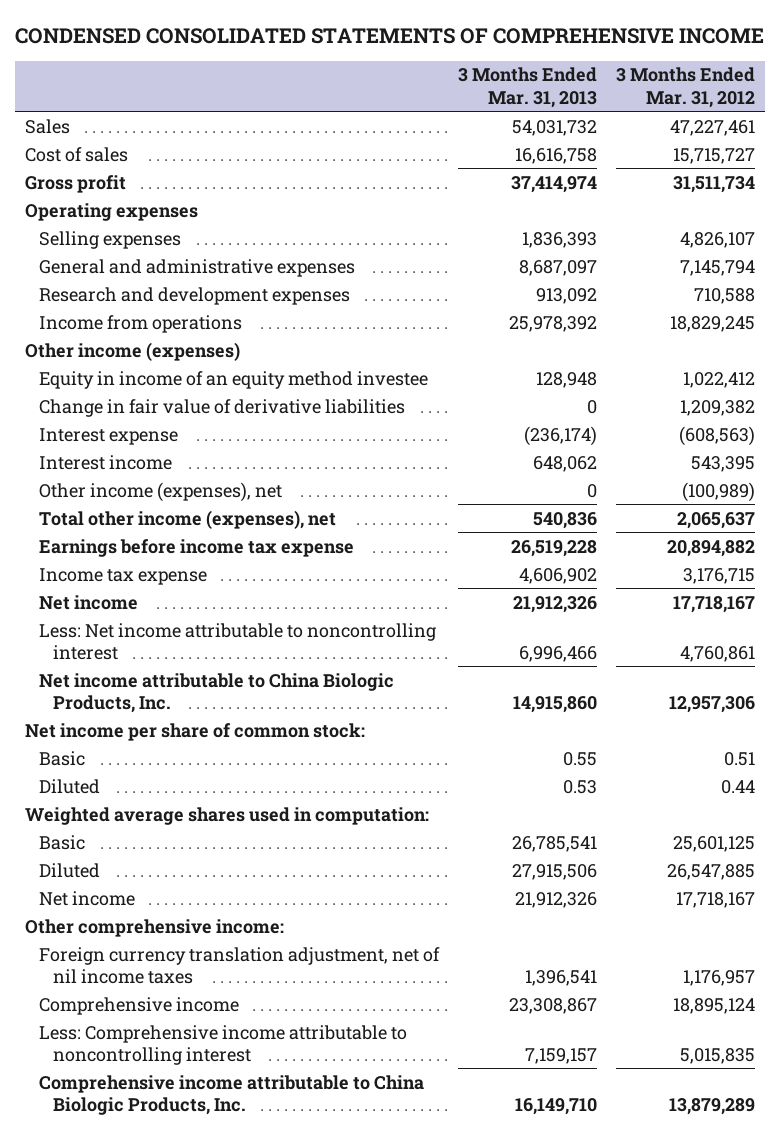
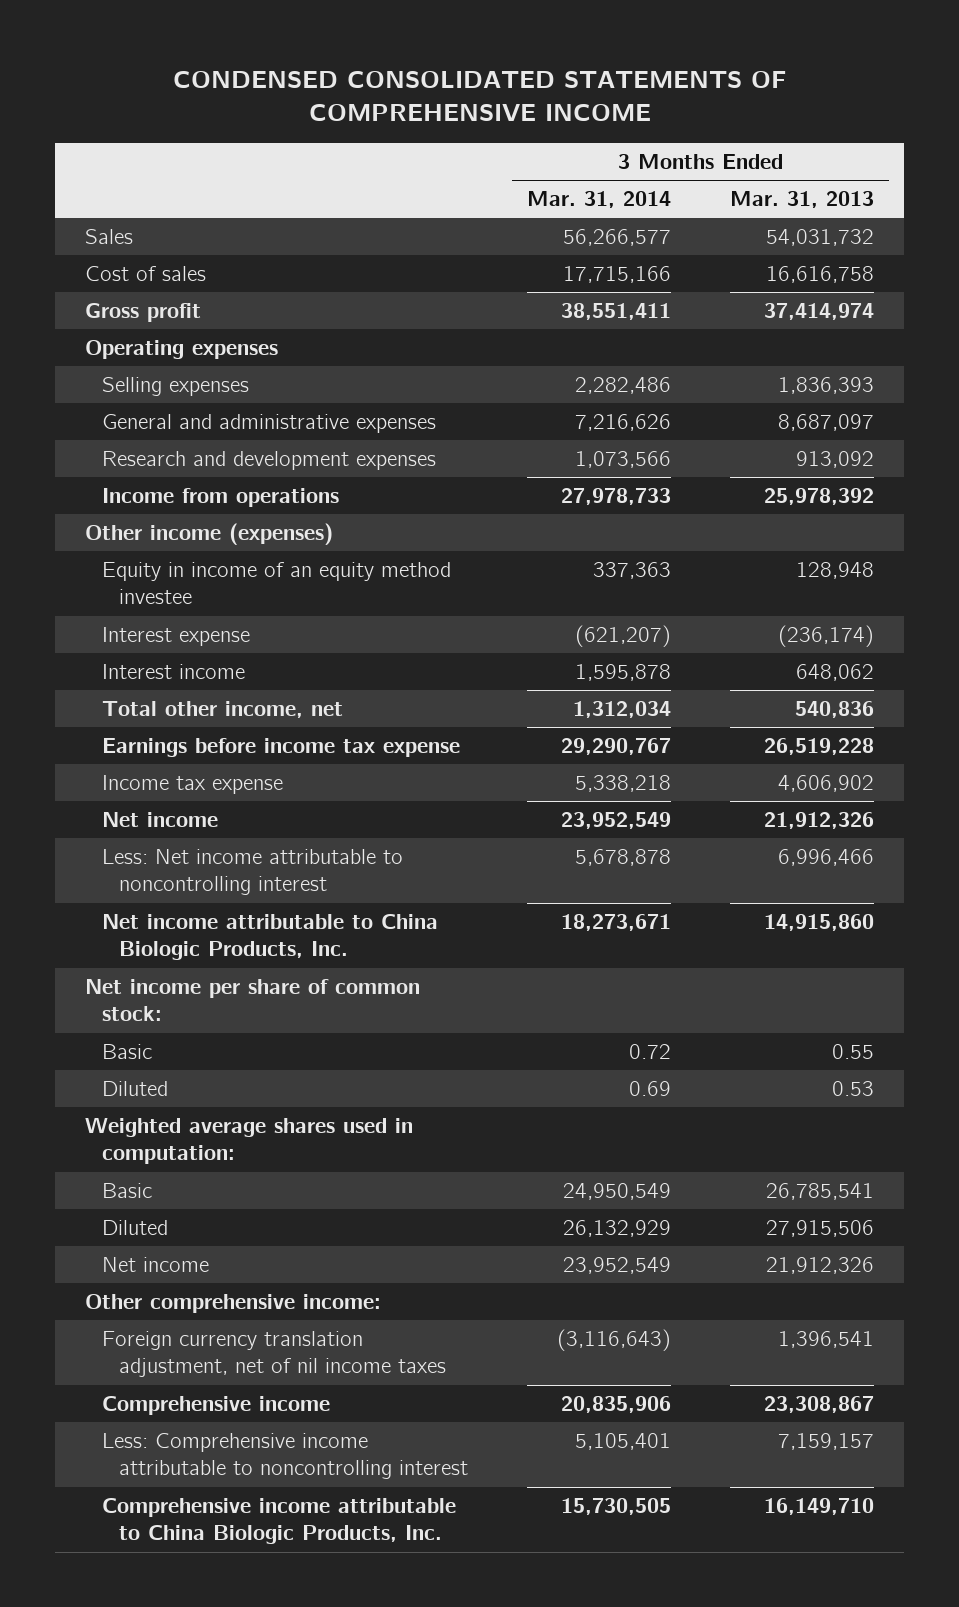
[616,67,756,108] 3 Months Ended Mar. 31, 2012 -> none
none -> [527,191,672,209] Mar. 31, 2014
[38,398,405,417] Change in fair value of derivative liabilities -> none
[38,481,282,502] Other income (expenses), net -> none
[38,509,336,529] Total other income (expenses), net -> [101,701,343,719] Total other income, net

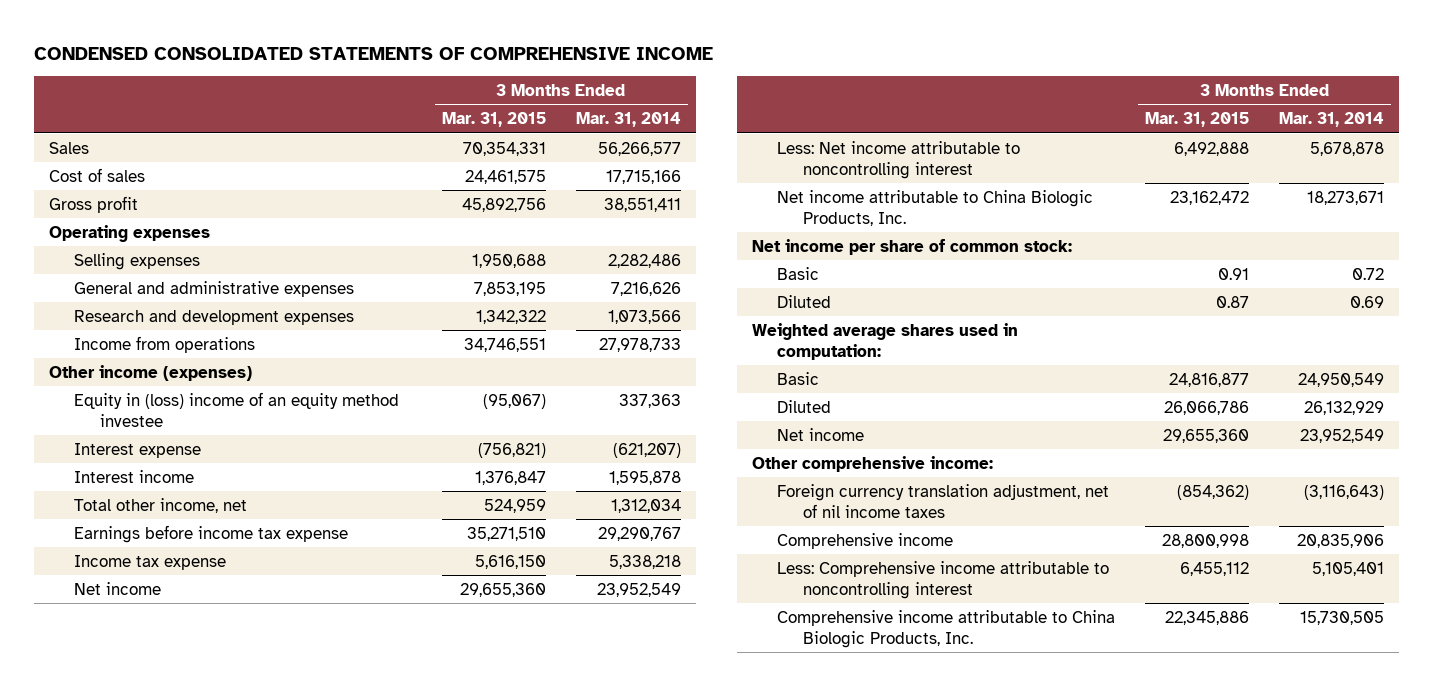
[730,191,875,209] Mar. 31, 2013 -> none
none -> [442,112,547,128] Mar. 31, 2015
[101,562,451,605] Equity in income of an equity method investee -> [74,391,400,427] Equity in (loss) income of an equity method investee

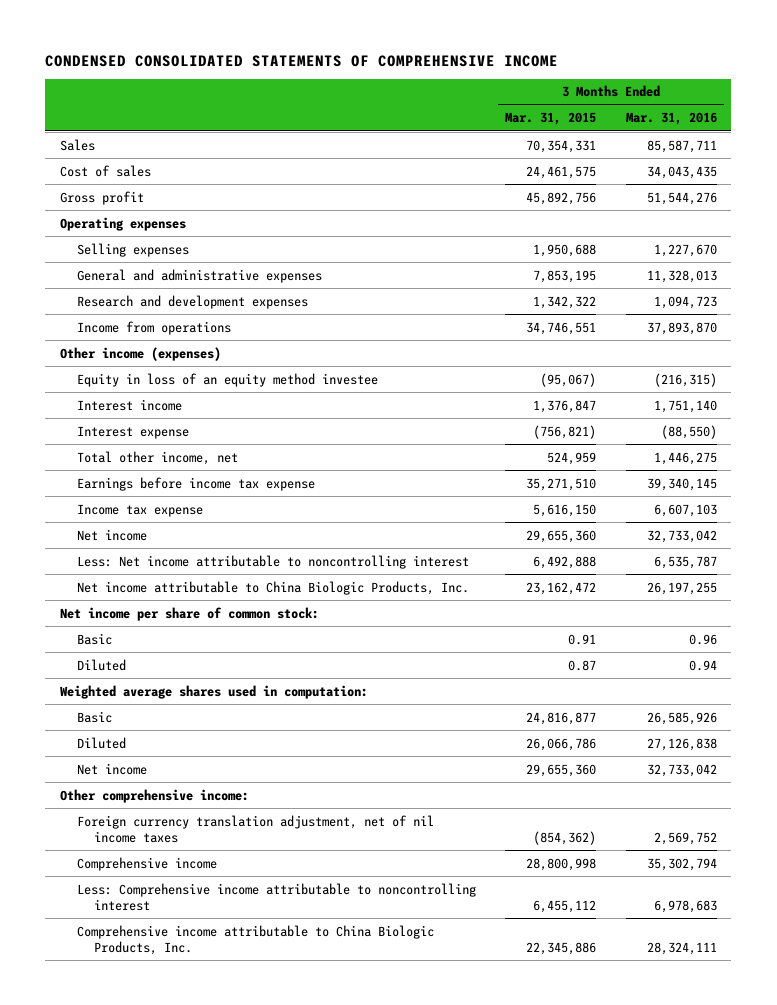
[575,112,681,128] Mar. 31, 2014 -> none
none -> [625,112,717,126] Mar. 31, 2016
[74,391,400,427] Equity in (loss) income of an equity method investee -> [77,372,379,387] Equity in loss of an equity method investee
[74,442,202,458] Interest expense -> [77,425,190,439] Interest expense

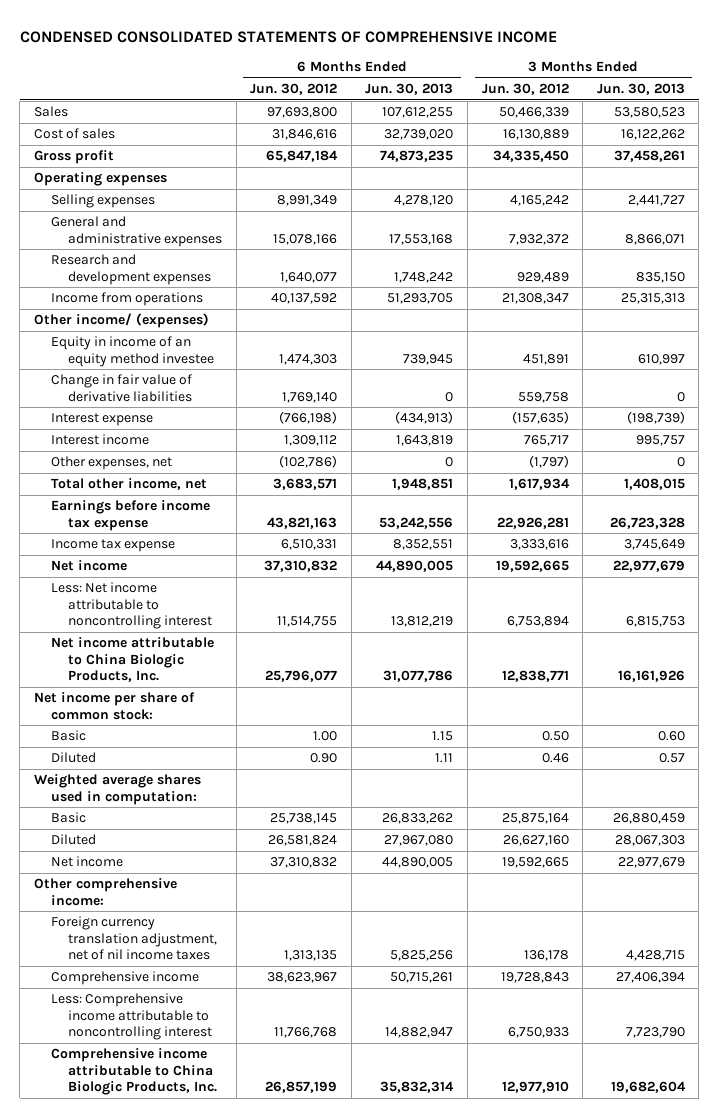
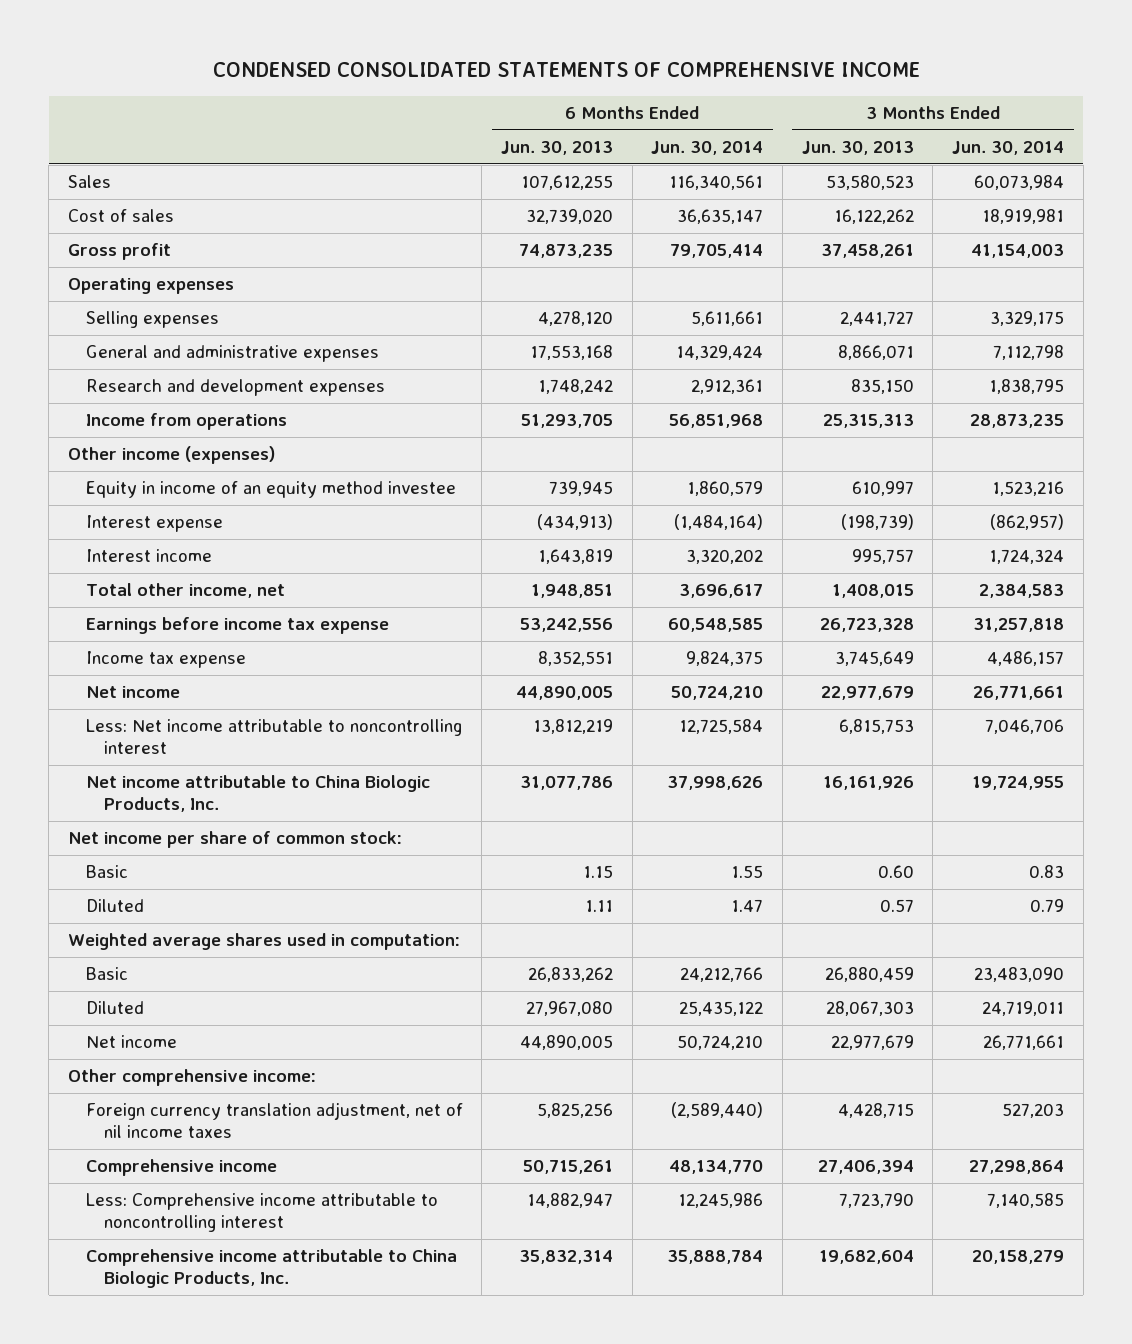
[250,83,338,96] Jun. 30, 2012 -> none
[481,83,569,96] Jun. 30, 2012 -> none
none -> [651,141,764,156] Jun. 30, 2014
none -> [952,141,1065,156] Jun. 30, 2014
[33,313,209,329] Other income/ (expenses) -> [67,446,275,465] Other income (expenses)
[51,374,193,402] Change in fair value of derivative liabilities -> none
[51,456,173,471] Other expenses, net -> none

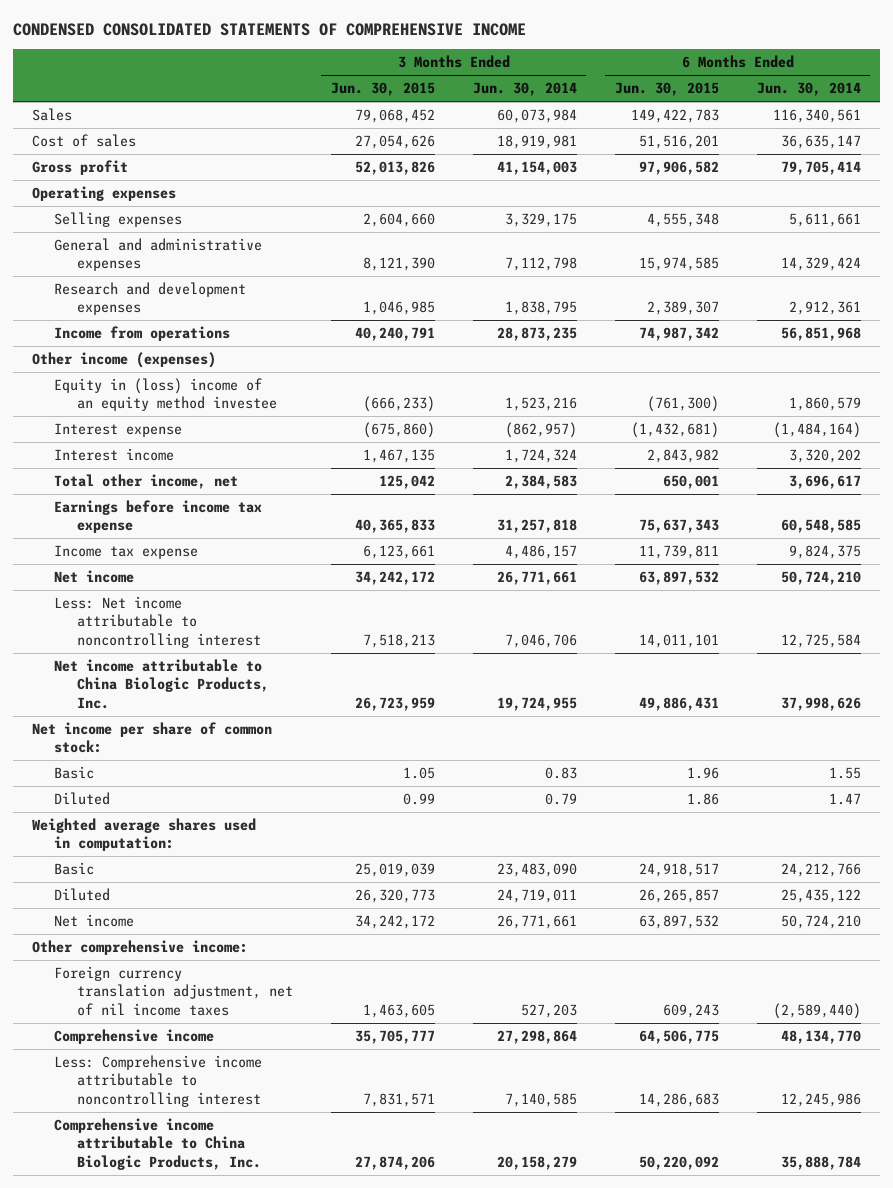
[501,141,614,156] Jun. 30, 2013 -> none
[801,141,914,156] Jun. 30, 2013 -> none
none -> [330,82,435,97] Jun. 30, 2015
none -> [614,82,719,97] Jun. 30, 2015
[85,481,456,499] Equity in income of an equity method investee -> [54,377,277,412] Equity in (loss) income of an equity method investee

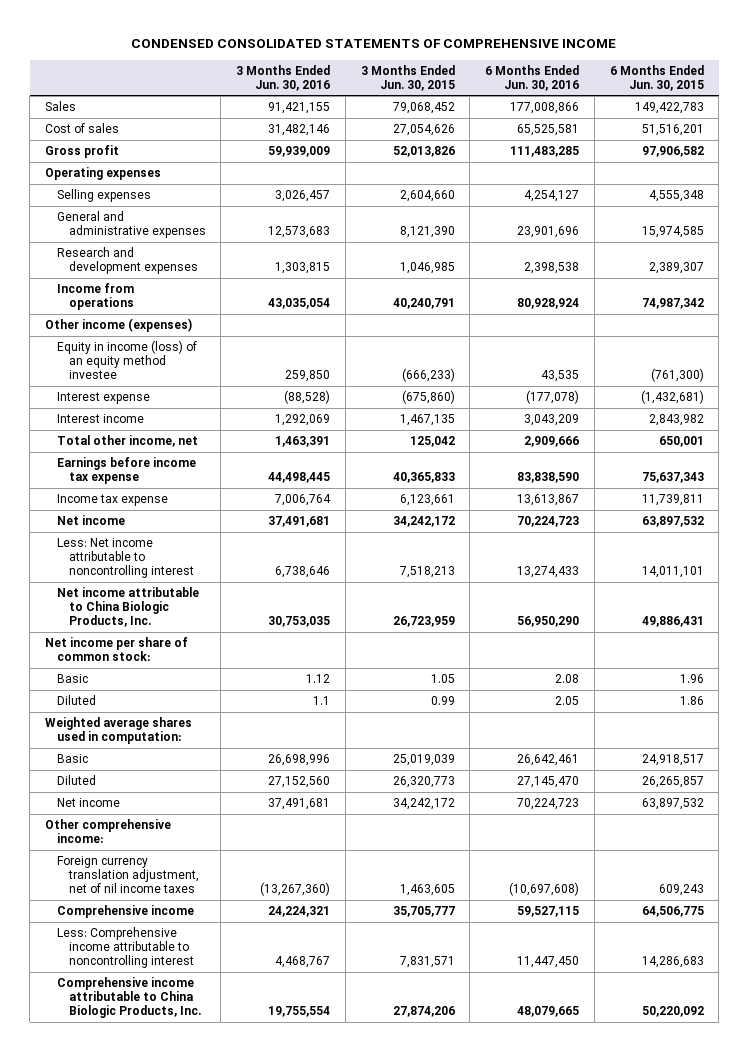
[472,82,577,97] Jun. 30, 2014 -> none
[756,82,861,97] Jun. 30, 2014 -> none
none -> [236,64,331,91] 3 Months Ended Jun. 30, 2016
none -> [485,64,580,91] 6 Months Ended Jun. 30, 2016
[54,377,277,412] Equity in (loss) income of an equity method investee -> [56,339,197,380] Equity in income (loss) of an equity method investee

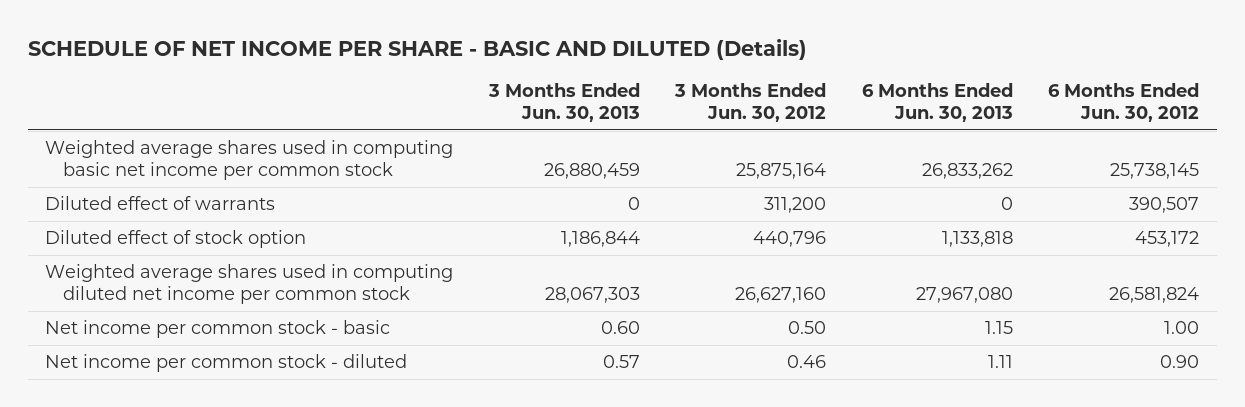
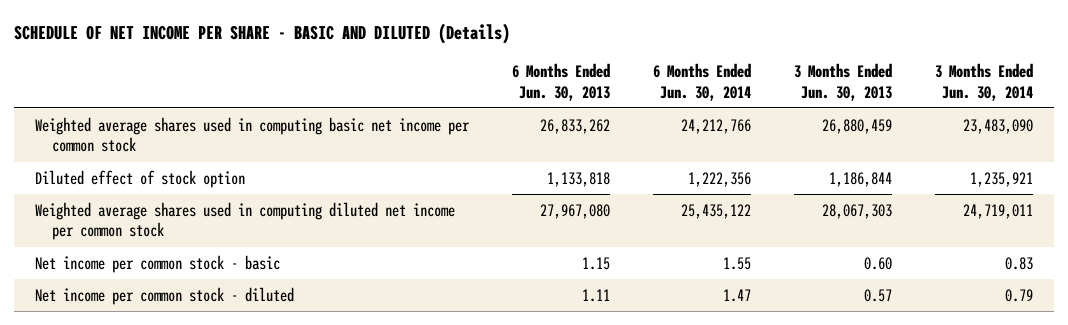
[674,83,827,123] 3 Months Ended Jun. 30, 2012 -> none
[1048,83,1200,123] 6 Months Ended Jun. 30, 2012 -> none
none -> [652,62,751,101] 6 Months Ended Jun. 30, 2014
none -> [934,62,1033,101] 3 Months Ended Jun. 30, 2014
[45,196,276,211] Diluted effect of warrants -> none

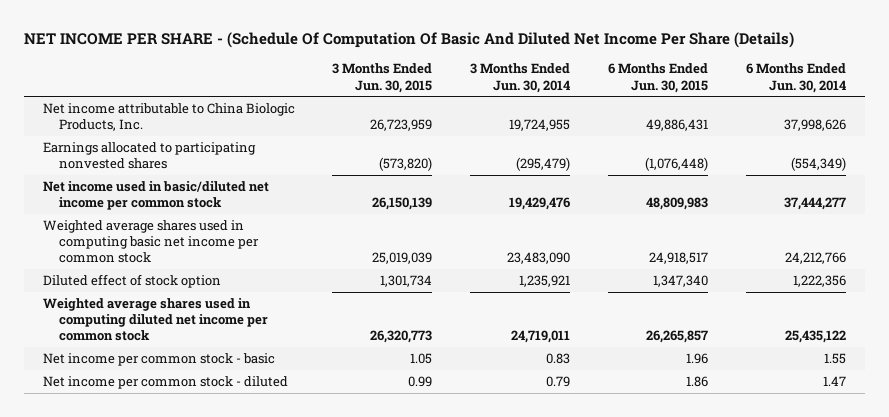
[13,22,510,44] SCHEDULE OF NET INCOME PER SHARE - BASIC AND DILUTED (Details) -> [23,32,794,49] NET INCOME PER SHARE - (Schedule Of Computation Of Basic And Diluted Net Income Per Share (Details)
[511,62,610,101] 6 Months Ended Jun. 30, 2013 -> none
[793,62,892,101] 3 Months Ended Jun. 30, 2013 -> none
none -> [332,63,433,93] 3 Months Ended Jun. 30, 2015
none -> [608,63,709,93] 6 Months Ended Jun. 30, 2015
none -> [42,103,295,132] Net income attributable to China Biologic Products, Inc.
none -> [42,142,256,170] Earnings allocated to participating nonvested shares
none -> [42,181,269,211] Net income used in basic/diluted net income per common stock

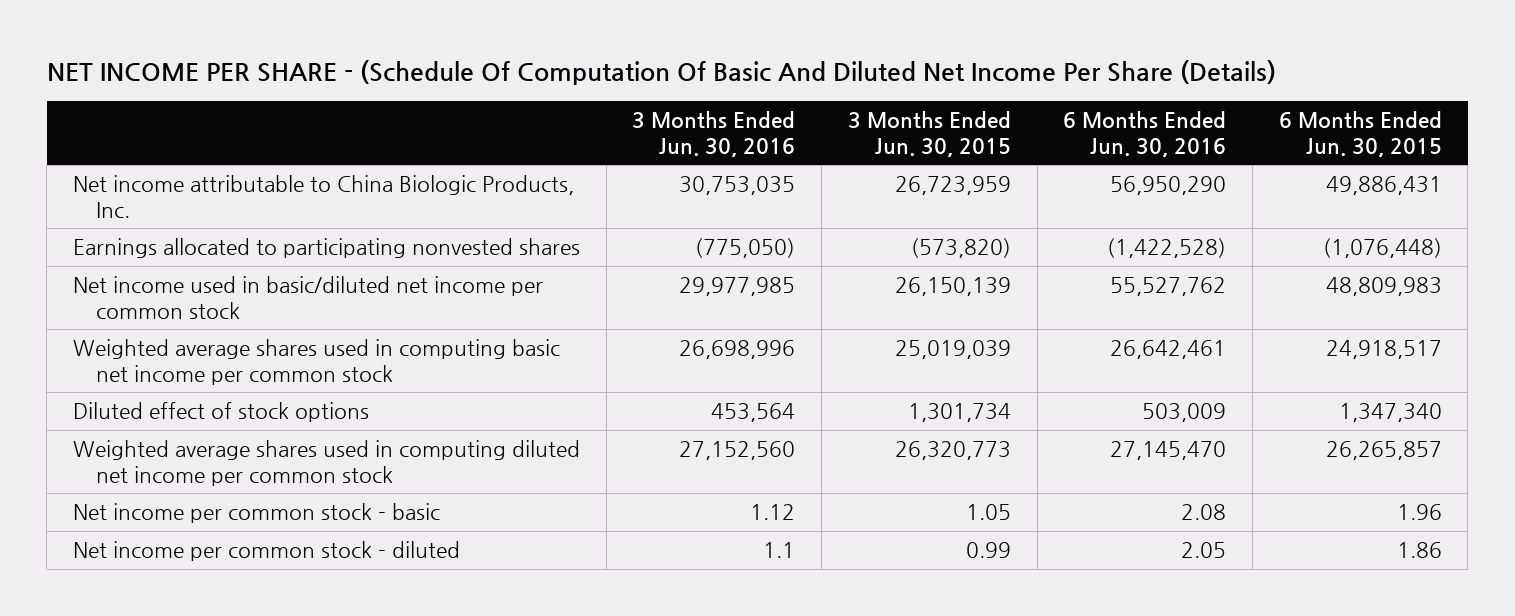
[470,63,571,93] 3 Months Ended Jun. 30, 2014 -> none
[745,63,846,93] 6 Months Ended Jun. 30, 2014 -> none
none -> [632,111,796,157] 3 Months Ended Jun. 30, 2016
none -> [1063,111,1227,157] 6 Months Ended Jun. 30, 2016
[42,274,221,289] Diluted effect of stock option -> [72,402,369,423] Diluted effect of stock options

